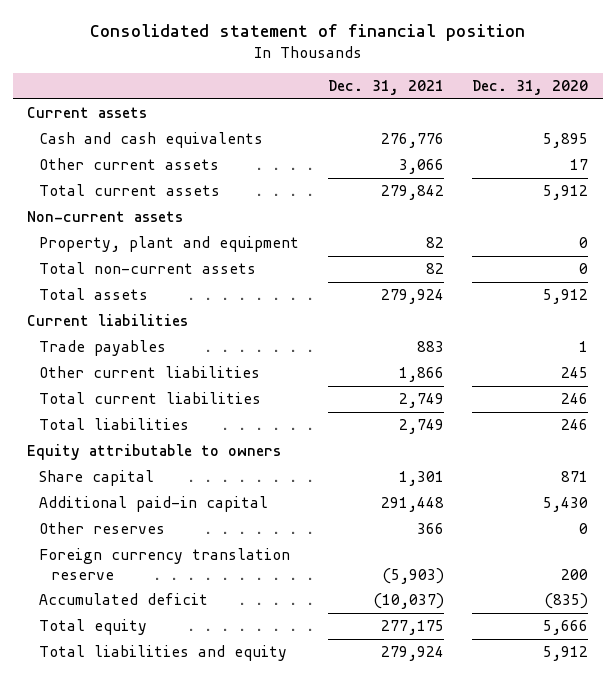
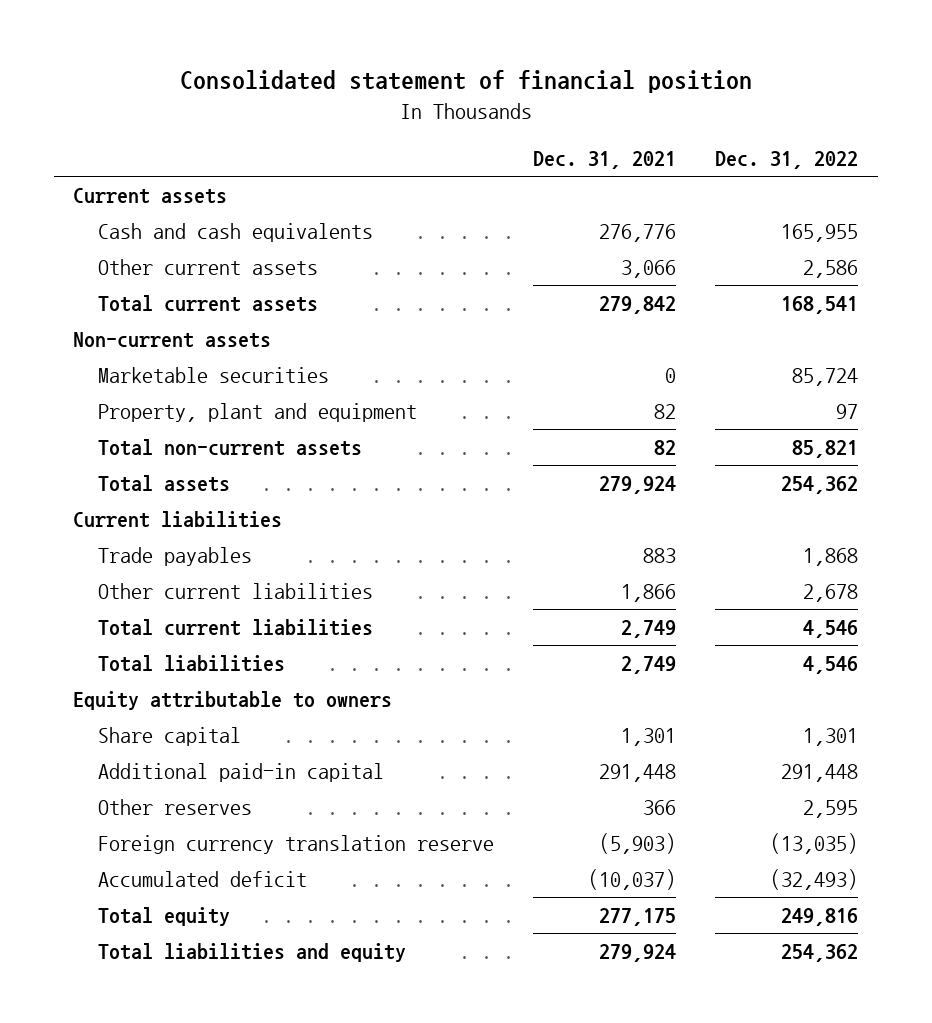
[472,80,589,96] Dec. 31, 2020 -> none
none -> [715,151,859,170] Dec. 31, 2022
none -> [97,367,329,384] Marketable securities

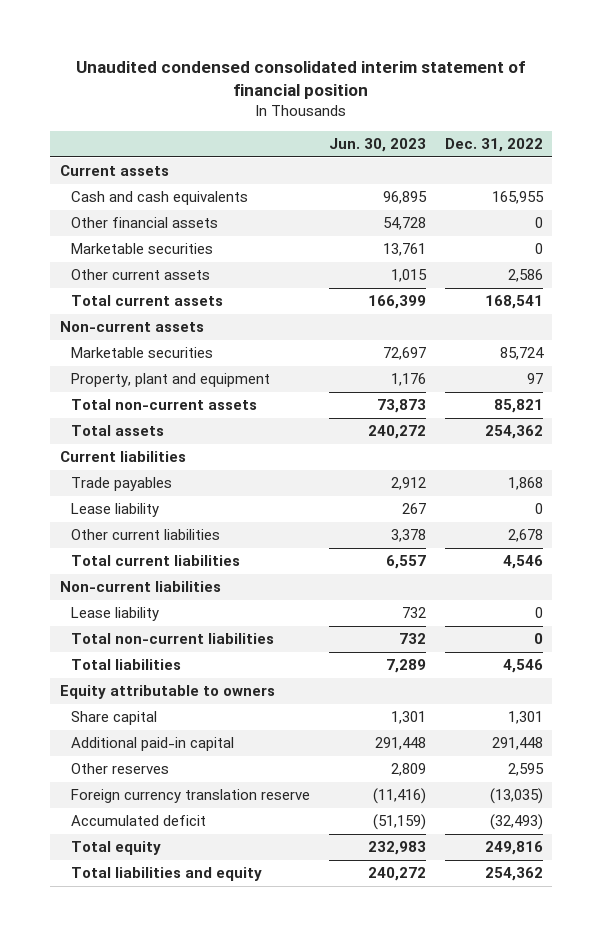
[179,70,752,94] Consolidated statement of financial position -> [76,61,526,100] Unaudited condensed consolidated interim statement of financial position
[533,151,677,170] Dec. 31, 2021 -> none
none -> [328,138,426,153] Jun. 30, 2023
none -> [70,217,218,229] Other financial assets
none -> [70,243,213,255] Marketable securities
none -> [70,503,159,518] Lease liability
none -> [59,581,221,593] Non-current liabilities
none -> [70,607,159,622] Lease liability
none -> [70,633,274,645] Total non-current liabilities

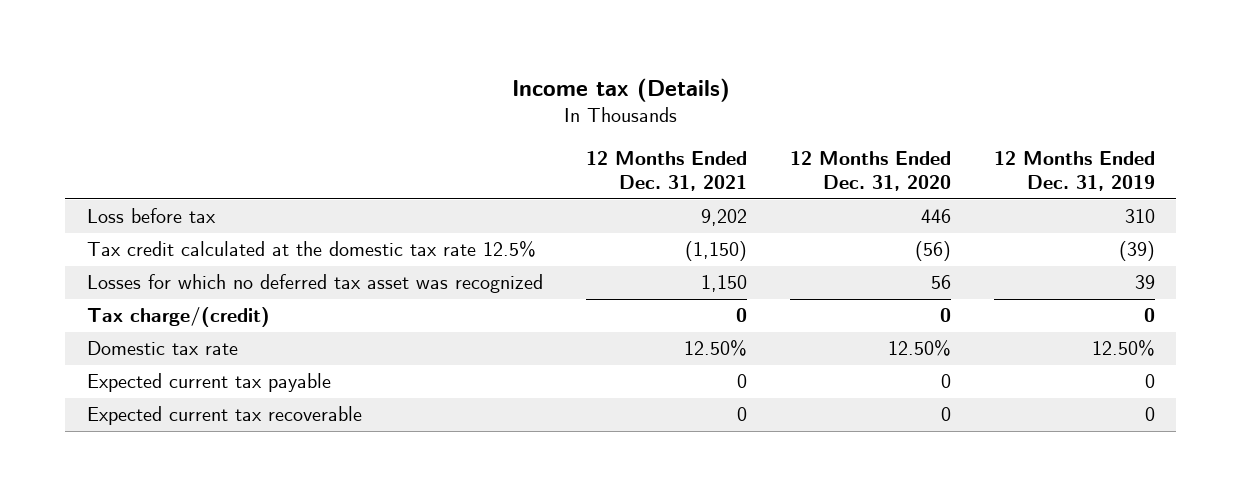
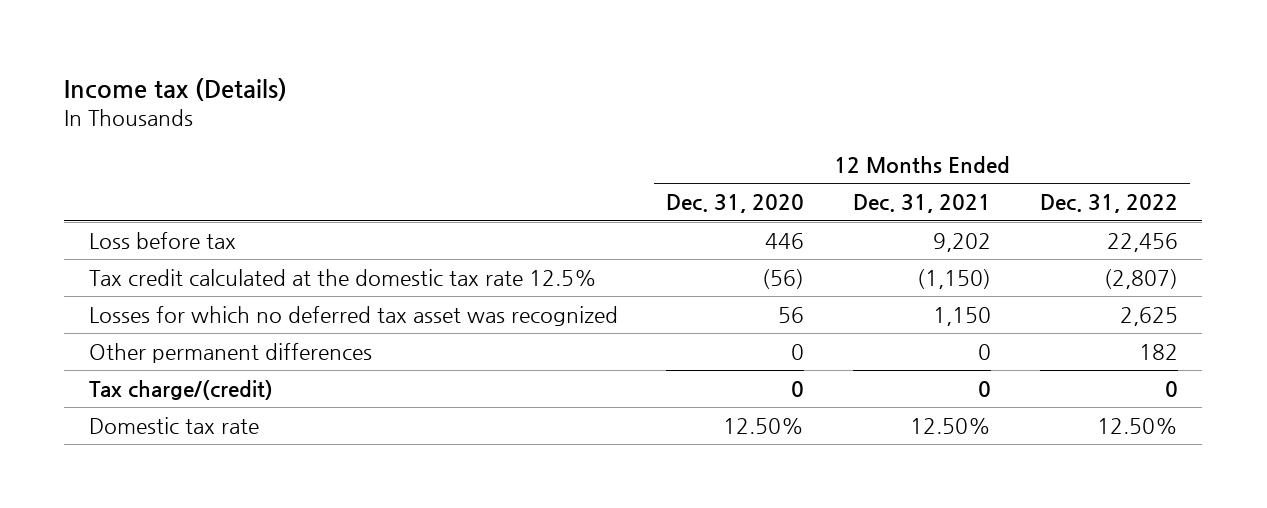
[993,151,1155,192] 12 Months Ended Dec. 31, 2019 -> none
none -> [1040,194,1179,214] Dec. 31, 2022
none -> [88,342,372,363] Other permanent differences
[86,373,331,393] Expected current tax payable -> none
[86,406,362,426] Expected current tax recoverable -> none

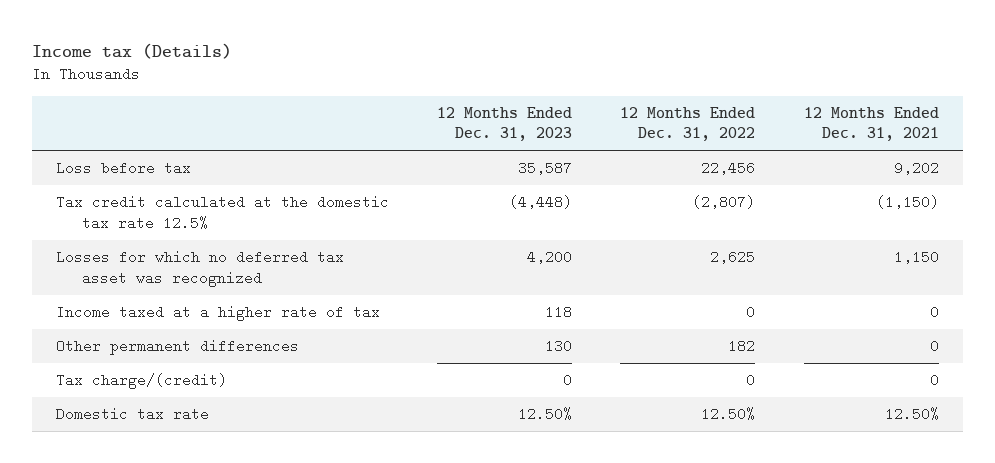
[666,194,805,214] Dec. 31, 2020 -> none
none -> [437,106,573,142] 12 Months Ended Dec. 31, 2023
none -> [55,304,380,321] Income taxed at a higher rate of tax

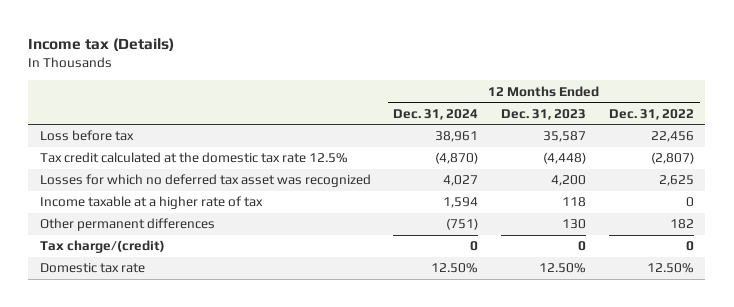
[803,106,939,142] 12 Months Ended Dec. 31, 2021 -> none
none -> [393,108,479,120] Dec. 31, 2024
[55,304,380,321] Income taxed at a higher rate of tax -> [39,196,263,210] Income taxable at a higher rate of tax

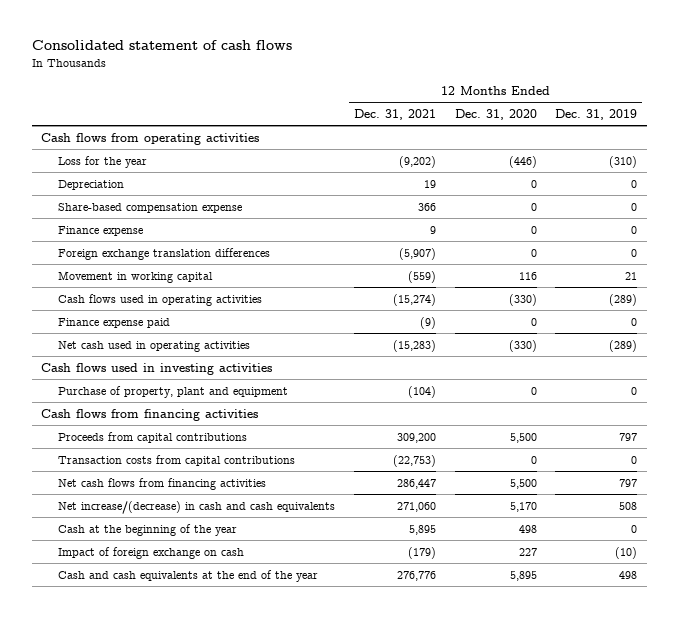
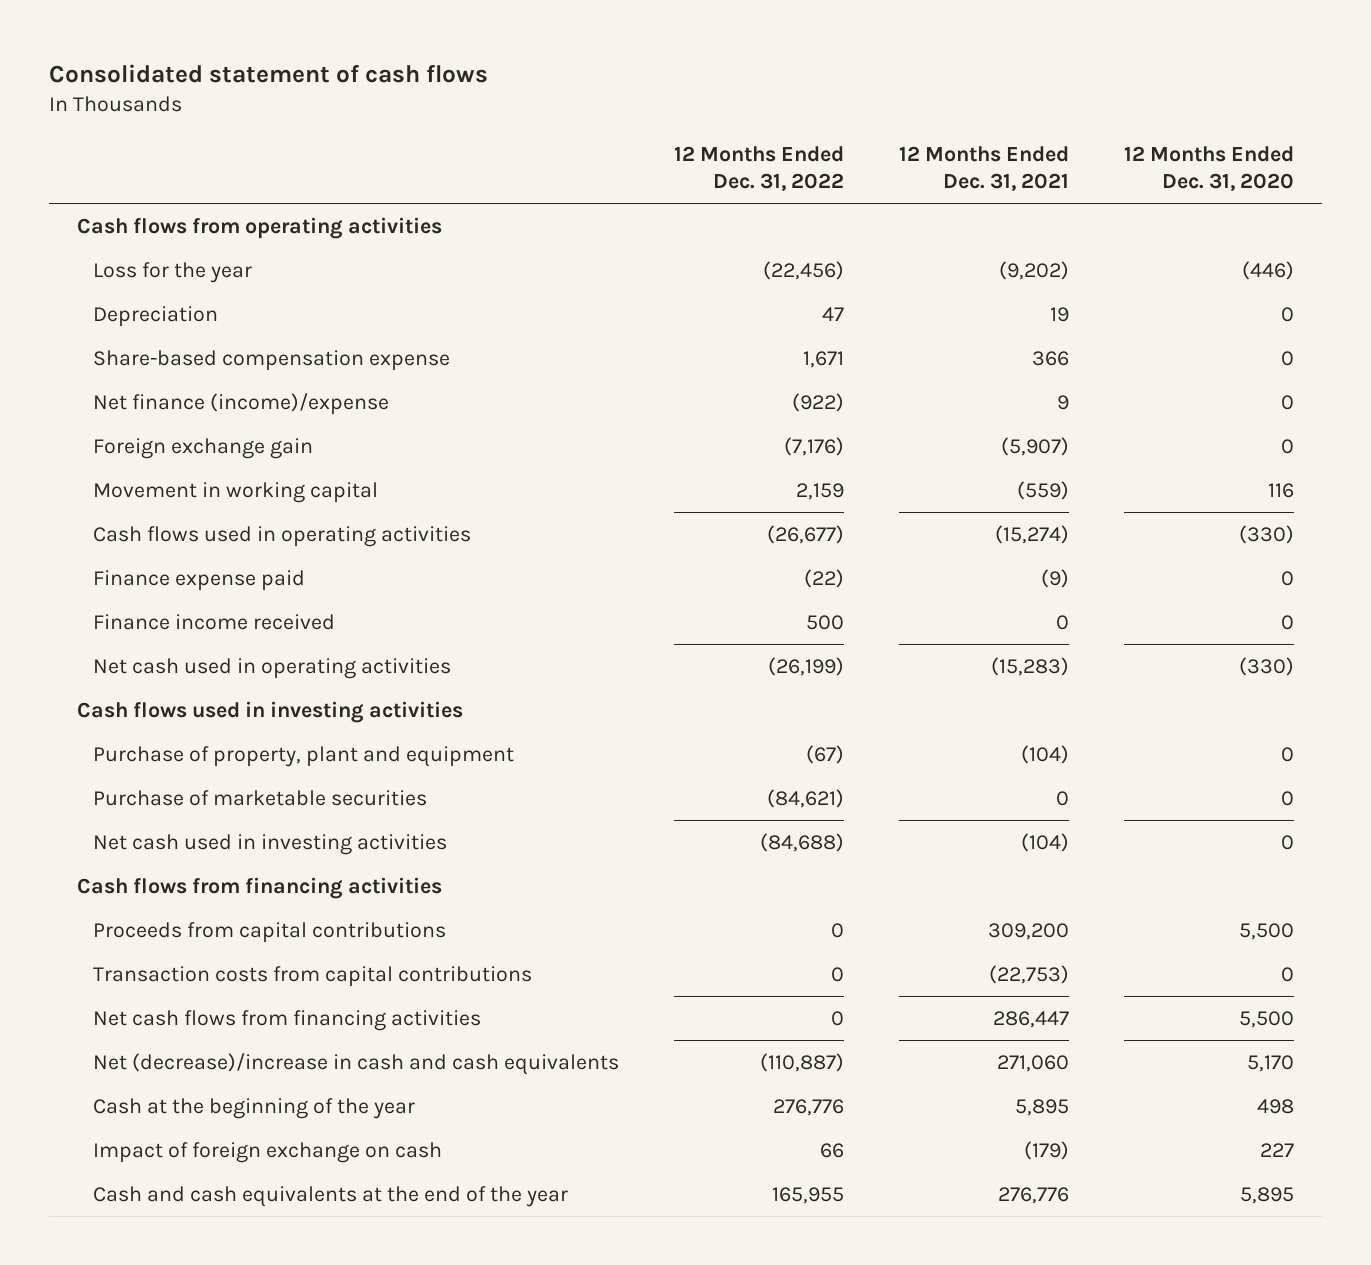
[555,108,638,120] Dec. 31, 2019 -> none
none -> [673,146,844,192] 12 Months Ended Dec. 31, 2022
[58,225,144,236] Finance expense -> [92,392,389,415] Net finance (income)/expense
[58,247,271,260] Foreign exchange translation differences -> [92,437,313,459] Foreign exchange gain
none -> [92,613,335,630] Finance income received
none -> [92,789,427,806] Purchase of marketable securities
none -> [92,833,447,855] Net cash used in investing activities
[58,500,336,514] Net increase/(decrease) in cash and cash equivalents -> [92,1052,619,1075] Net (decrease)/increase in cash and cash equivalents

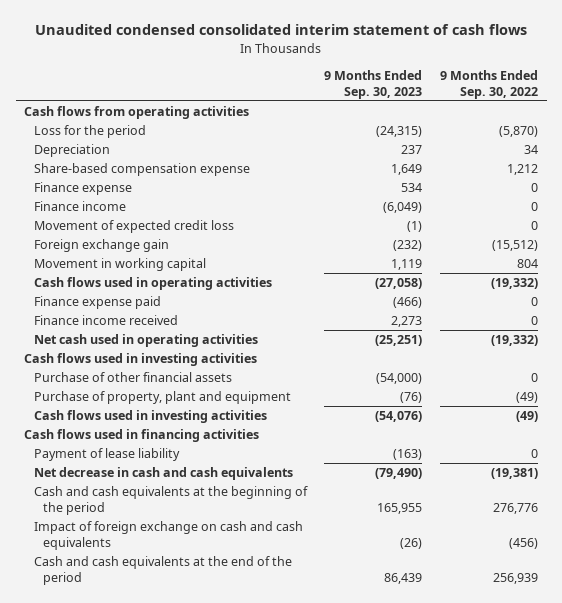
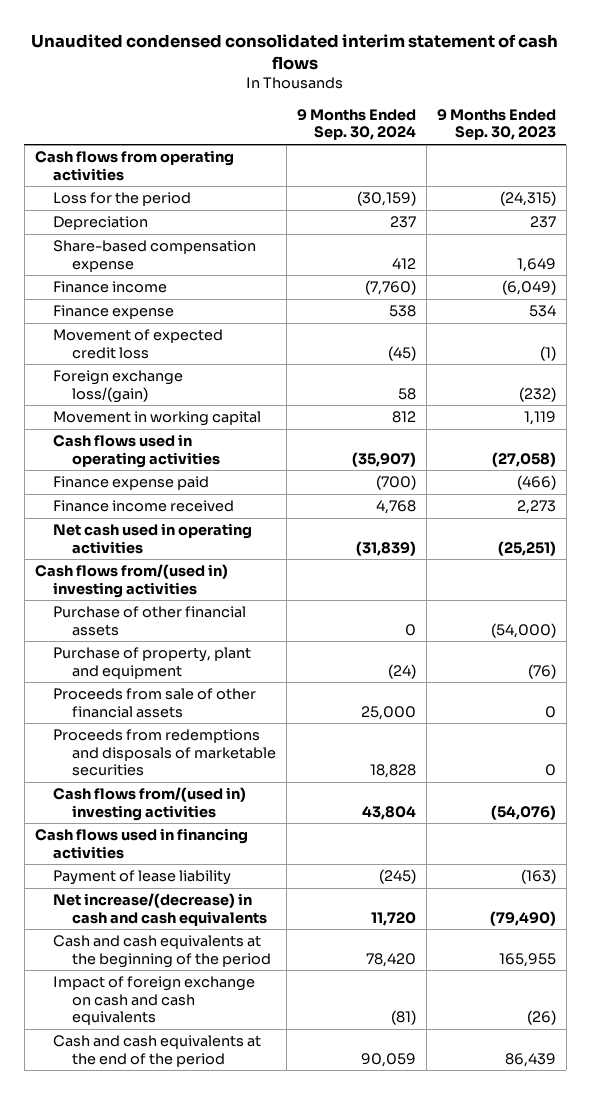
[439,69,538,99] 9 Months Ended Sep. 30, 2022 -> none
none -> [296,109,416,141] 9 Months Ended Sep. 30, 2024
[33,182,132,196] Finance expense -> [53,305,175,320] Finance expense
[33,239,169,253] Foreign exchange gain -> [53,370,184,403] Foreign exchange loss/(gain)
[24,353,258,367] Cash flows used in investing activities -> [34,564,228,598] Cash flows from/(used in) investing activities
none -> [53,688,257,718] Proceeds from sale of other financial assets
none -> [53,729,277,776] Proceeds from redemptions and disposals of marketable securities
[33,410,267,424] Cash flows used in investing activities -> [53,787,247,821] Cash flows from/(used in) investing activities
[33,467,293,481] Net decrease in cash and cash equivalents -> [53,893,268,926] Net increase/(decrease) in cash and cash equivalents

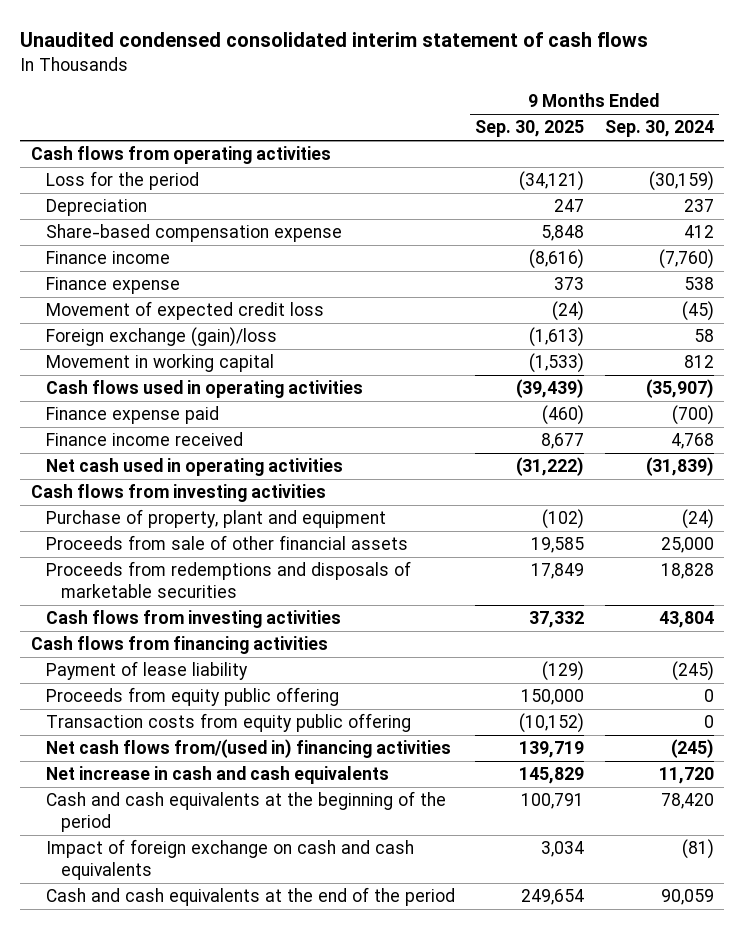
[436,109,556,141] 9 Months Ended Sep. 30, 2023 -> none
none -> [475,120,585,138] Sep. 30, 2025
[53,370,184,403] Foreign exchange loss/(gain) -> [45,327,277,348] Foreign exchange (gain)/loss
[53,606,247,636] Purchase of other financial assets -> none
[34,564,228,598] Cash flows from/(used in) investing activities -> [30,484,326,503] Cash flows from investing activities
[53,787,247,821] Cash flows from/(used in) investing activities -> [45,610,341,629] Cash flows from investing activities
[34,828,248,859] Cash flows used in financing activities -> [30,636,328,655] Cash flows from financing activities
none -> [45,687,339,707] Proceeds from equity public offering
none -> [45,713,411,733] Transaction costs from equity public offering
none -> [45,739,451,759] Net cash flows from/(used in) financing activities
[53,893,268,926] Net increase/(decrease) in cash and cash equivalents -> [45,766,389,785] Net increase in cash and cash equivalents

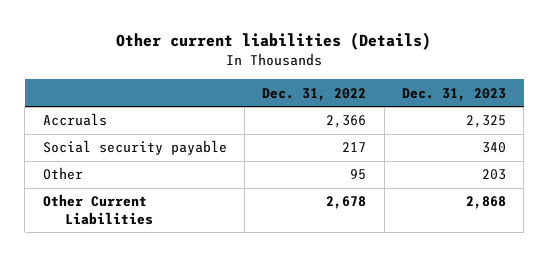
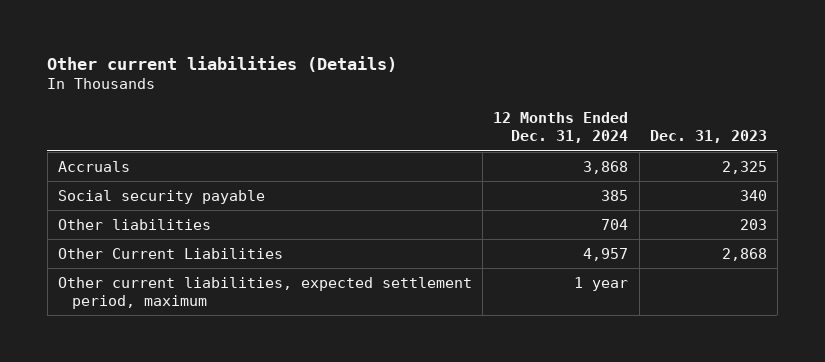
[262,87,367,101] Dec. 31, 2022 -> none
none -> [493,112,629,144] 12 Months Ended Dec. 31, 2024
[42,167,83,181] Other -> [57,218,211,230] Other liabilities
none -> [57,276,472,309] Other current liabilities, expected settlement period, maximum

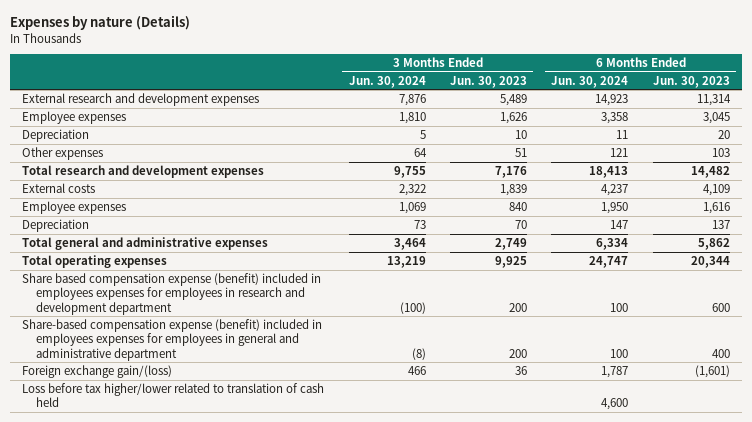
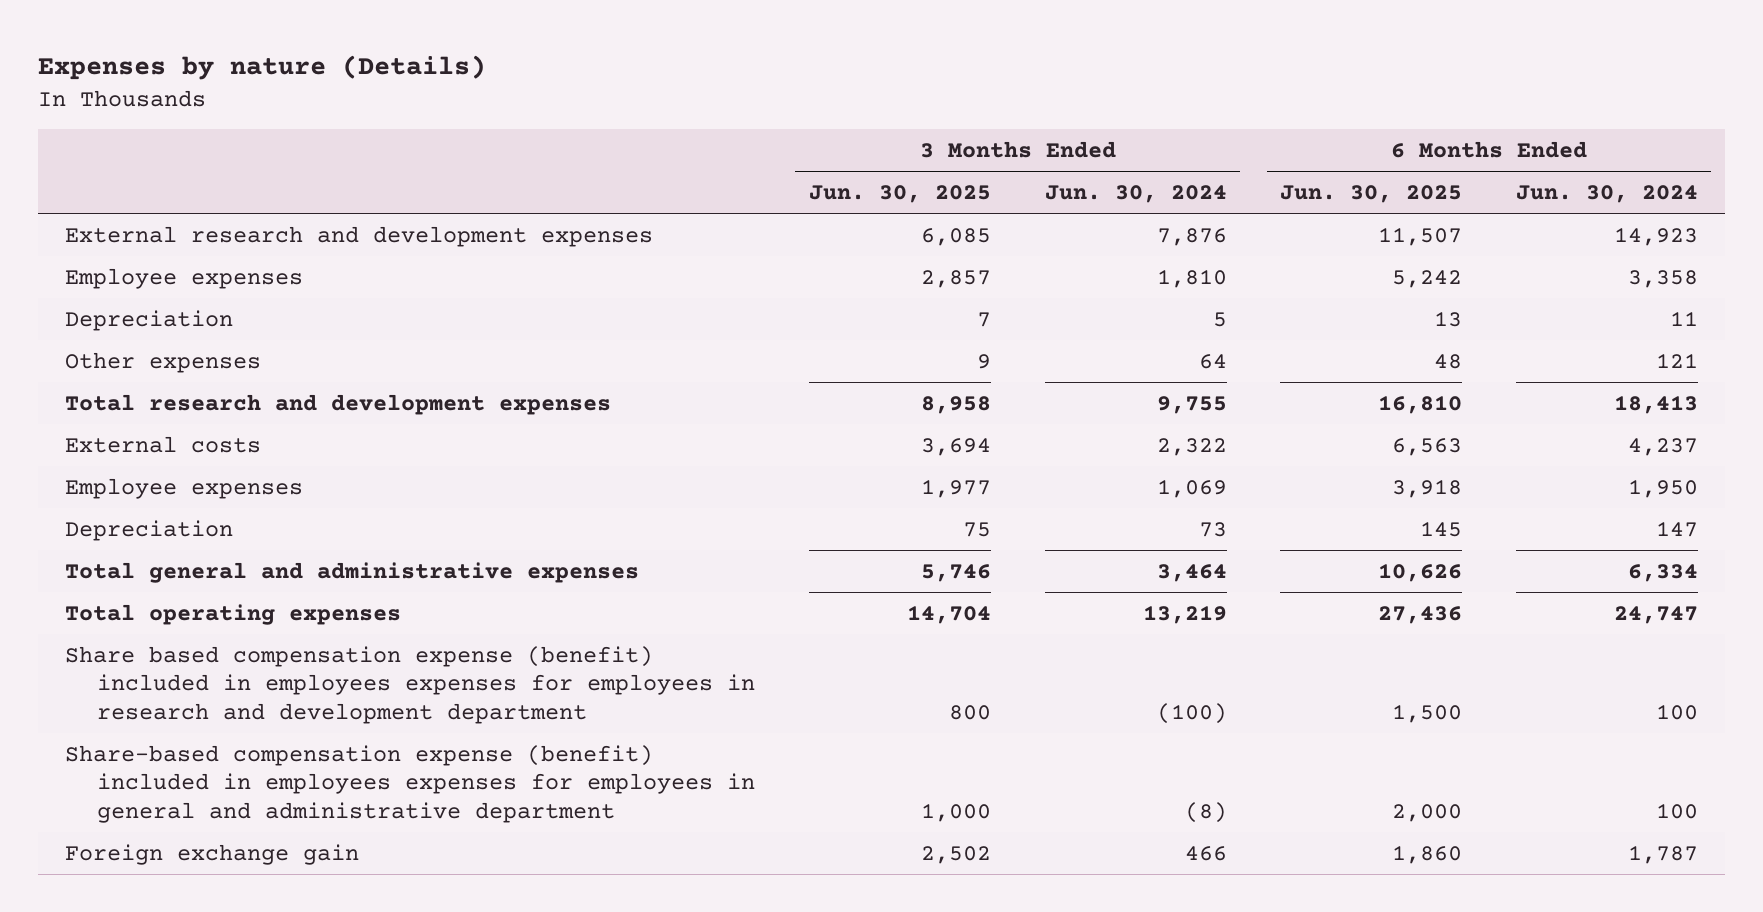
[449,75,527,88] Jun. 30, 2023 -> none
[652,75,730,88] Jun. 30, 2023 -> none
none -> [808,184,991,203] Jun. 30, 2025
none -> [1280,184,1463,203] Jun. 30, 2025
[22,382,325,408] Loss before tax higher/lower related to translation of cash held -> none
[22,364,173,378] Foreign exchange gain/(loss) -> [64,843,359,865] Foreign exchange gain

